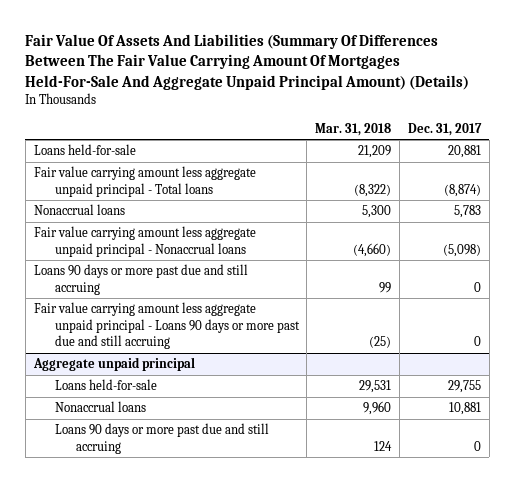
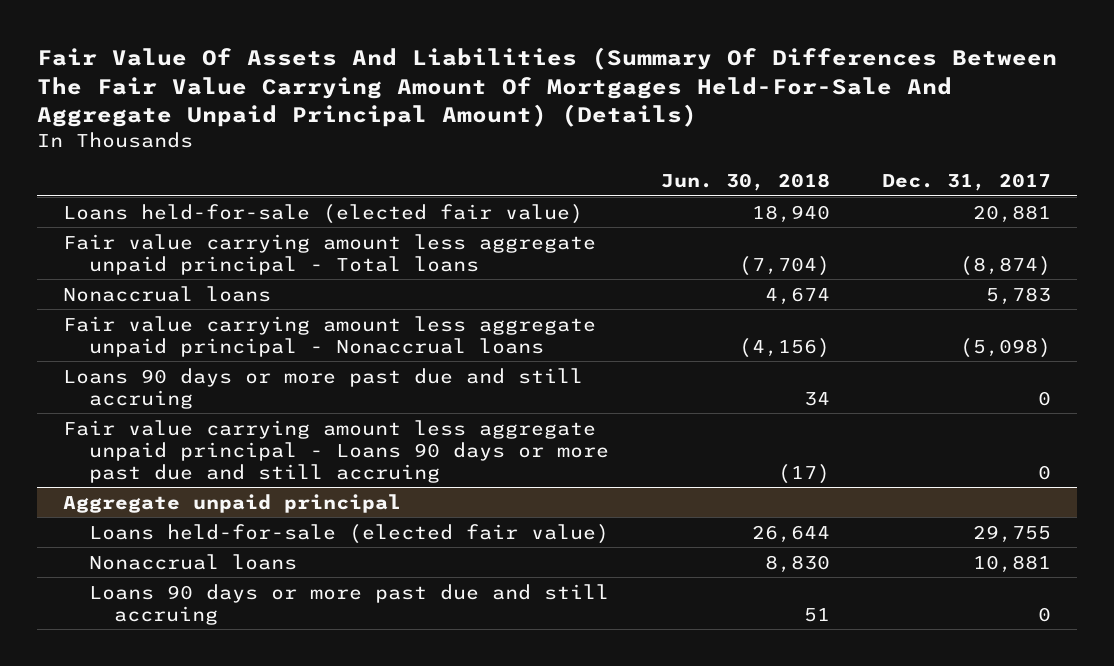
[315,122,392,136] Mar. 31, 2018 -> none
none -> [660,173,830,192] Jun. 30, 2018
[33,144,136,156] Loans held-for-sale -> [62,203,583,224] Loans held-for-sale (elected fair value)
[54,379,157,391] Loans held-for-sale -> [88,523,609,544] Loans held-for-sale (elected fair value)

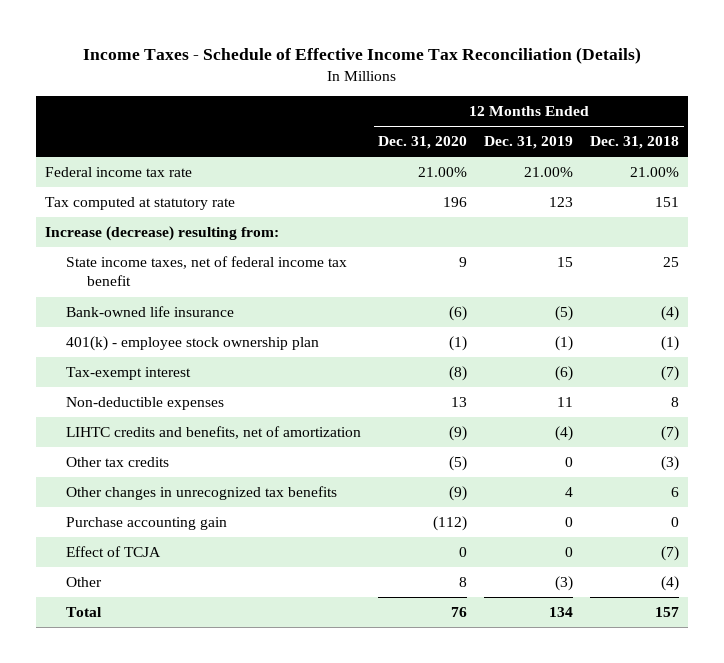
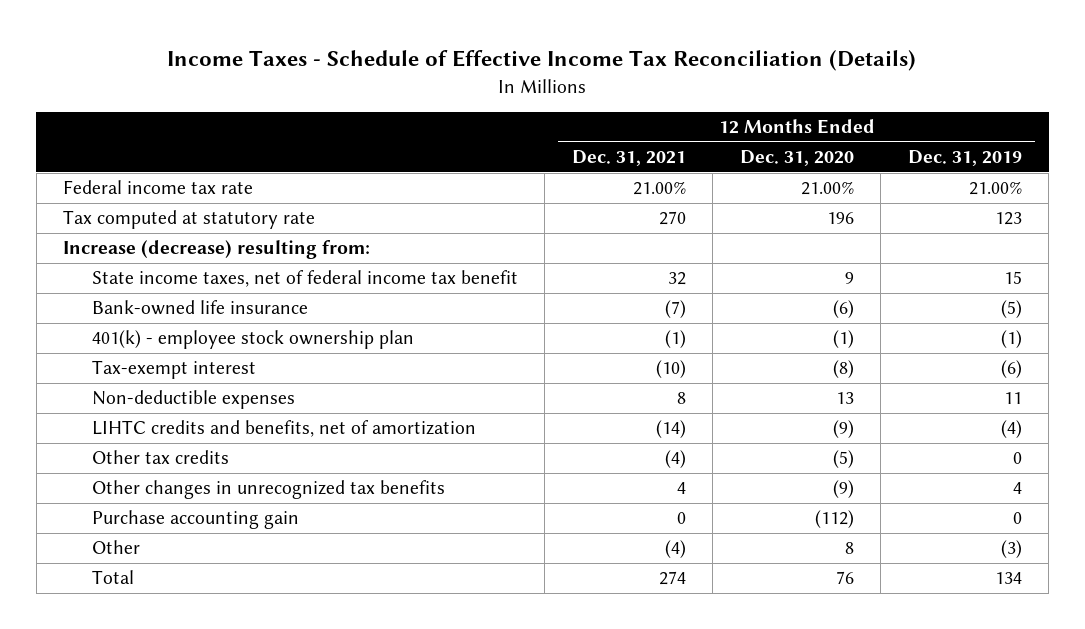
[590,136,680,150] Dec. 31, 2018 -> none
none -> [571,150,686,167] Dec. 31, 2021
[65,546,161,558] Effect of TCJA -> none

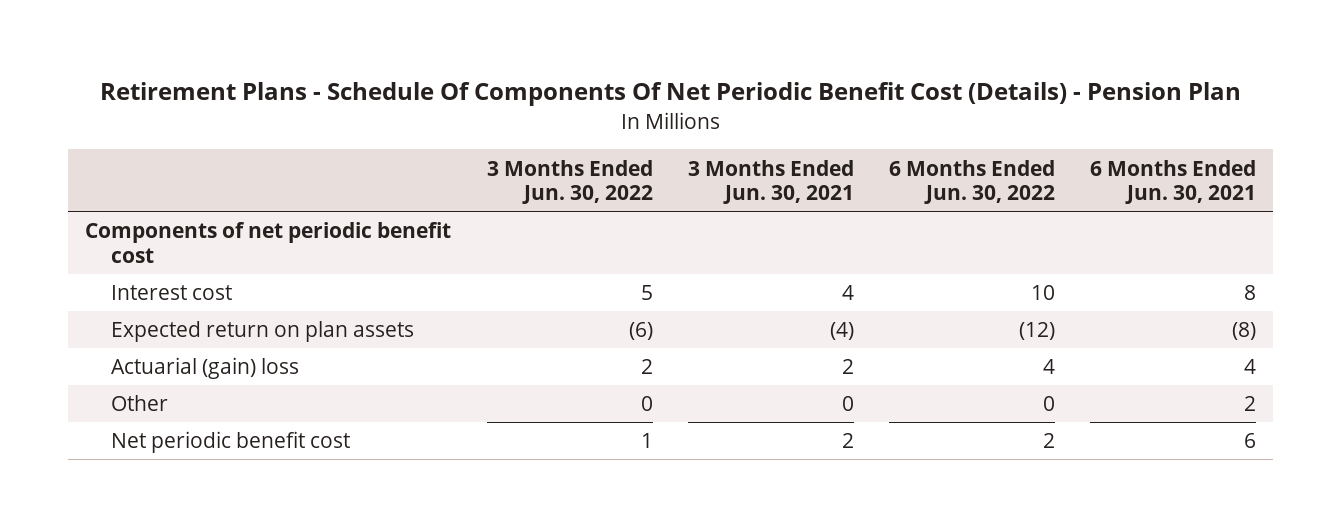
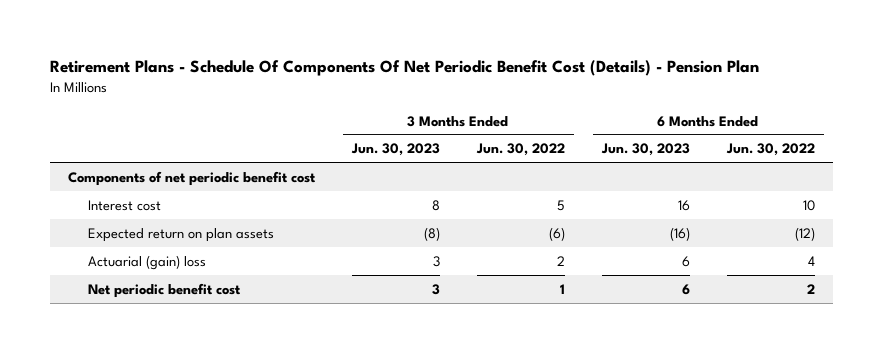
[687,159,854,205] 3 Months Ended Jun. 30, 2021 -> none
[1089,159,1256,205] 6 Months Ended Jun. 30, 2021 -> none
none -> [351,143,441,157] Jun. 30, 2023
none -> [600,143,690,157] Jun. 30, 2023
[111,395,169,412] Other -> none

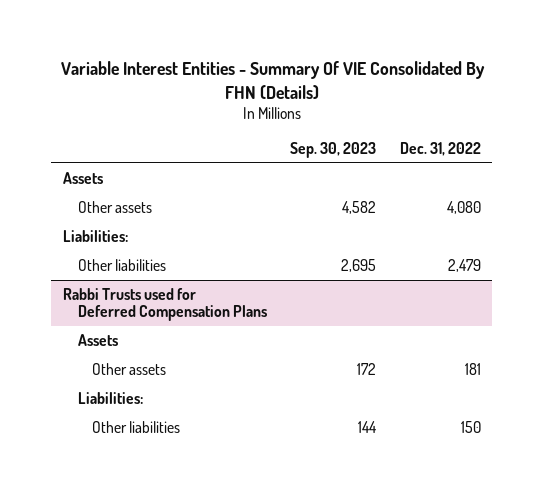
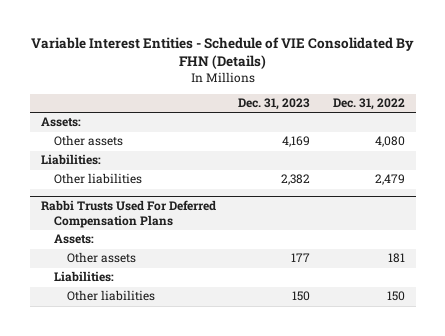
[60,60,485,99] Variable Interest Entities - Summary Of VIE Consolidated By FHN (Details) -> [30,36,414,70] Variable Interest Entities - Schedule of VIE Consolidated By FHN (Details)
[290,142,377,159] Sep. 30, 2023 -> none
none -> [238,98,311,111] Dec. 31, 2023
[62,171,103,184] Assets -> [40,117,81,128] Assets:
[62,287,267,322] Rabbi Trusts used for Deferred Compensation Plans -> [40,200,216,229] Rabbi Trusts Used For Deferred Compensation Plans
[77,333,118,346] Assets -> [54,234,95,245] Assets:

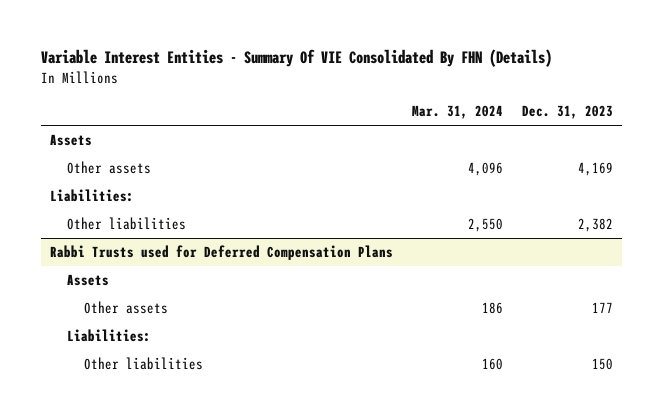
[30,36,414,70] Variable Interest Entities - Schedule of VIE Consolidated By FHN (Details) -> [41,49,553,68] Variable Interest Entities - Summary Of VIE Consolidated By FHN (Details)
[332,98,405,111] Dec. 31, 2022 -> none
none -> [412,105,504,120] Mar. 31, 2024
[40,117,81,128] Assets: -> [50,134,93,147] Assets
[40,200,216,229] Rabbi Trusts Used For Deferred Compensation Plans -> [50,245,394,261] Rabbi Trusts used for Deferred Compensation Plans
[54,234,95,245] Assets: -> [67,274,110,287] Assets

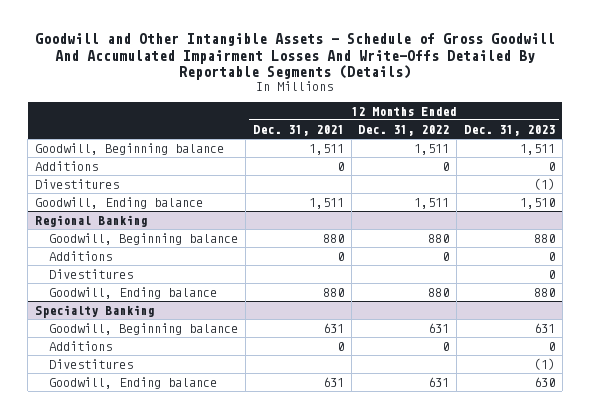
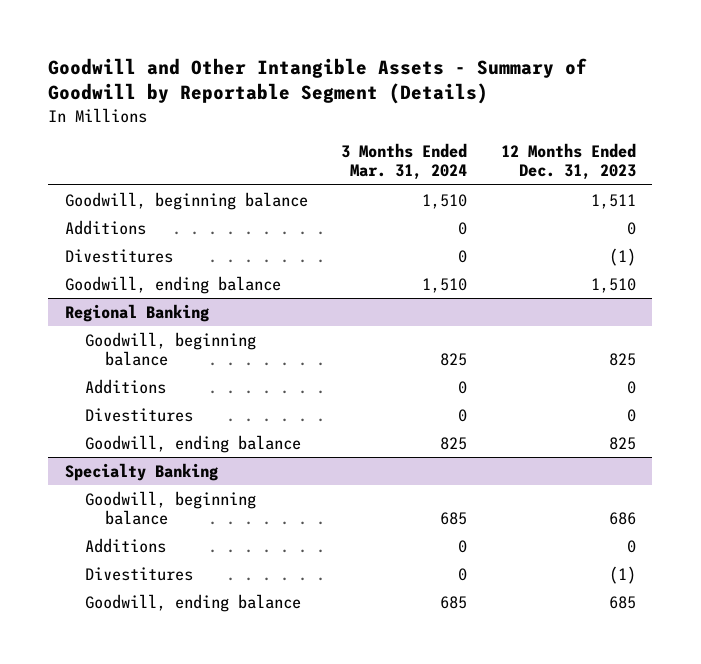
[35,33,556,81] Goodwill and Other Intangible Assets - Schedule of Gross Goodwill And Accumulated Impairment Losses And Write-Offs Detailed By Reportable Segments (Details) -> [48,57,588,105] Goodwill and Other Intangible Assets - Summary of Goodwill by Reportable Segment (Details)
[252,124,344,136] Dec. 31, 2021 -> none
[358,124,450,136] Dec. 31, 2022 -> none
none -> [341,143,468,181] 3 Months Ended Mar. 31, 2024
[35,142,225,155] Goodwill, Beginning balance -> [65,191,309,210] Goodwill, beginning balance
[35,196,204,209] Goodwill, Ending balance -> [65,275,282,294] Goodwill, ending balance
[49,232,239,245] Goodwill, Beginning balance -> [84,331,256,366] Goodwill, beginning balance
[534,233,556,243] 880 -> [608,352,636,366] 825
[49,286,218,299] Goodwill, Ending balance -> [84,434,301,453] Goodwill, ending balance
[534,287,556,297] 880 -> [608,436,636,450] 825
[49,322,239,335] Goodwill, Beginning balance -> [84,490,256,525] Goodwill, beginning balance
[534,322,556,333] 631 -> [608,511,636,525] 686
[49,376,218,389] Goodwill, Ending balance -> [84,593,301,612] Goodwill, ending balance
[534,376,556,387] 630 -> [608,595,636,609] 685

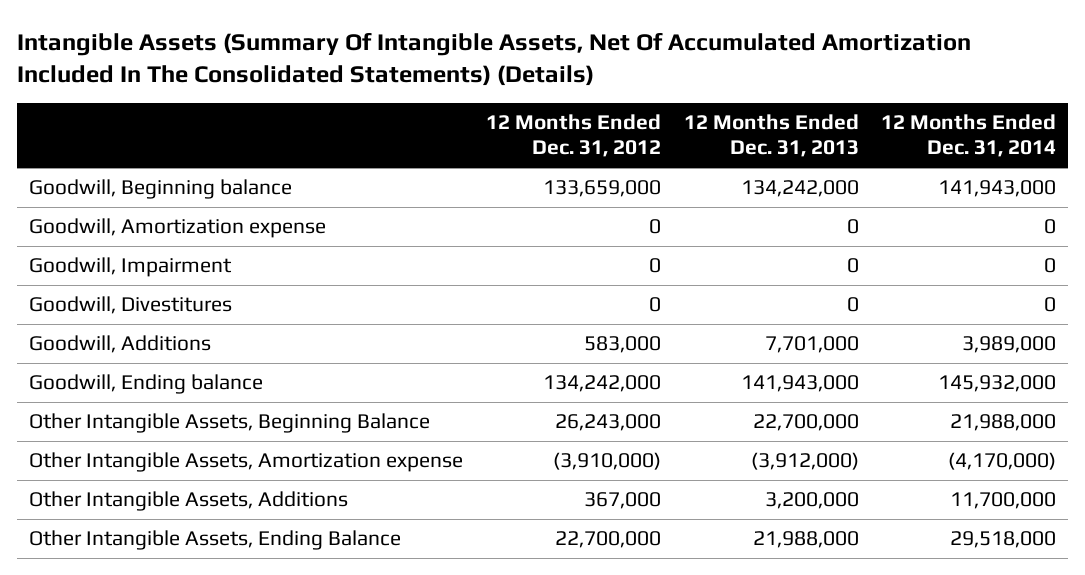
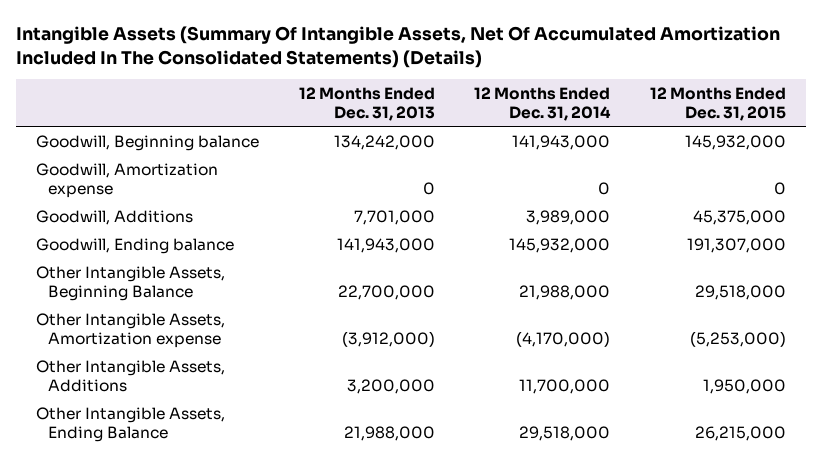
[485,113,661,158] 12 Months Ended Dec. 31, 2012 -> none
none -> [650,86,787,121] 12 Months Ended Dec. 31, 2015
[28,257,232,278] Goodwill, Impairment -> none
[28,296,232,315] Goodwill, Divestitures -> none

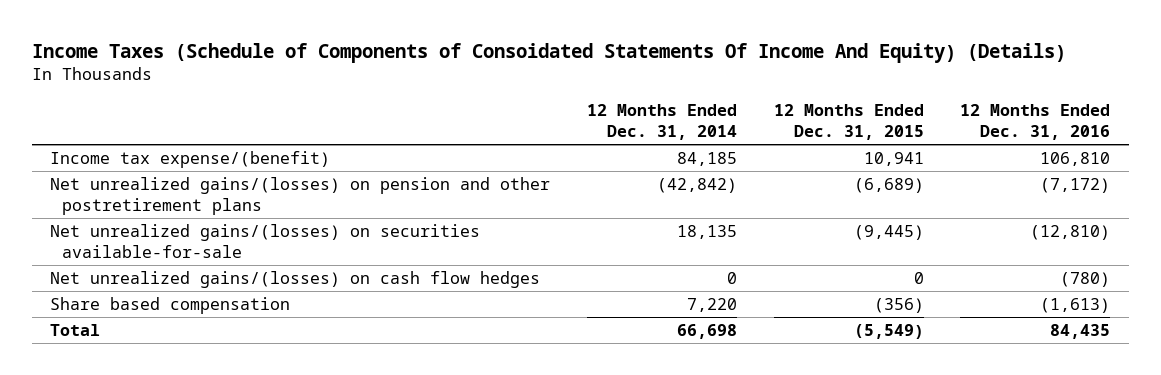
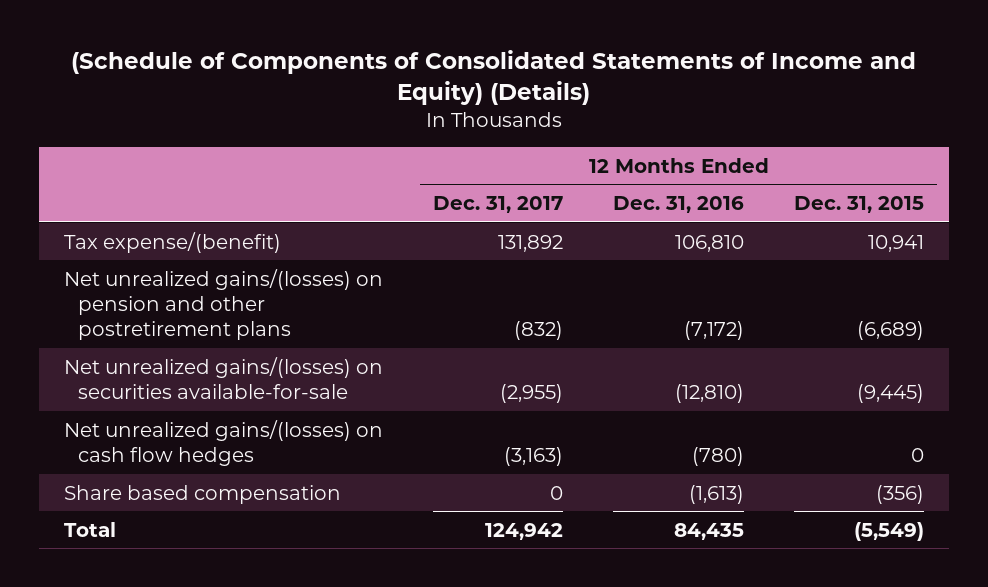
[31,42,1066,63] Income Taxes (Schedule of Components of Consoidated Statements Of Income And Equity) (Details) -> [70,50,916,106] (Schedule of Components of Consolidated Statements of Income and Equity) (Details)
[586,103,737,140] 12 Months Ended Dec. 31, 2014 -> none
none -> [432,195,563,213] Dec. 31, 2017
[50,151,331,169] Income tax expense/(benefit) -> [63,231,281,253] Tax expense/(benefit)

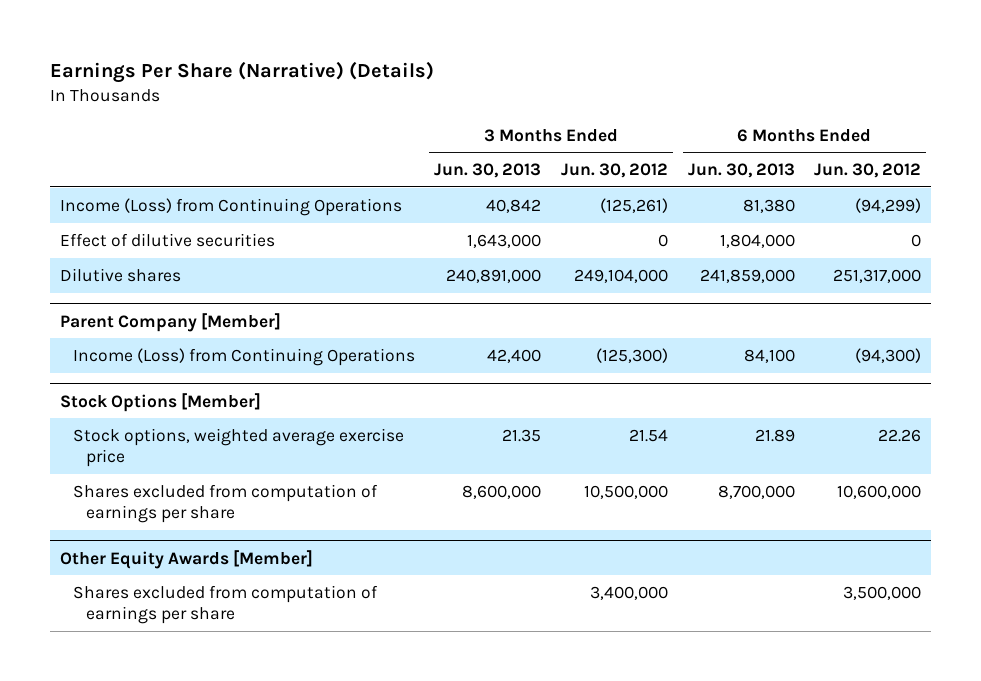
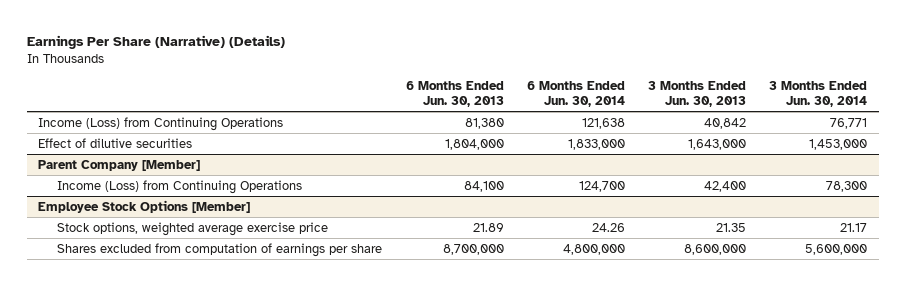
[560,163,668,179] Jun. 30, 2012 -> none
[814,163,922,179] Jun. 30, 2012 -> none
none -> [526,80,625,107] 6 Months Ended Jun. 30, 2014
none -> [769,80,868,107] 3 Months Ended Jun. 30, 2014
[59,267,181,282] Dilutive shares -> none
[59,392,261,412] Stock Options [Member] -> [38,199,251,213] Employee Stock Options [Member]
[59,549,313,569] Other Equity Awards [Member] -> none
[72,584,378,625] Shares excluded from computation of earnings per share -> none

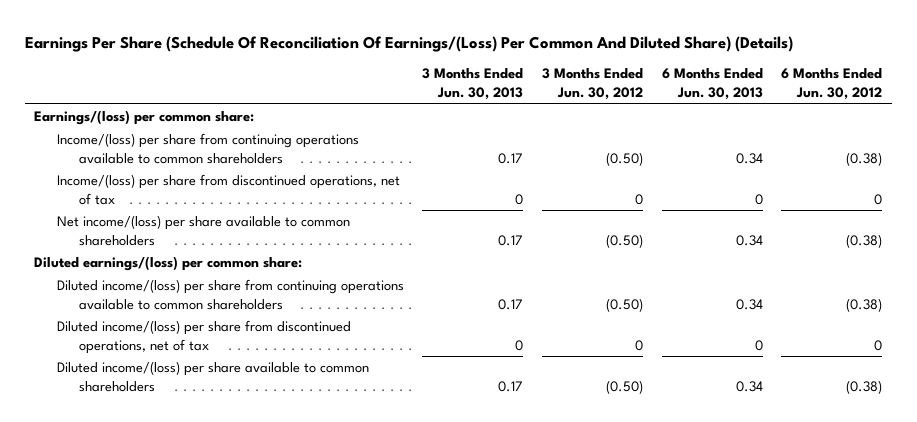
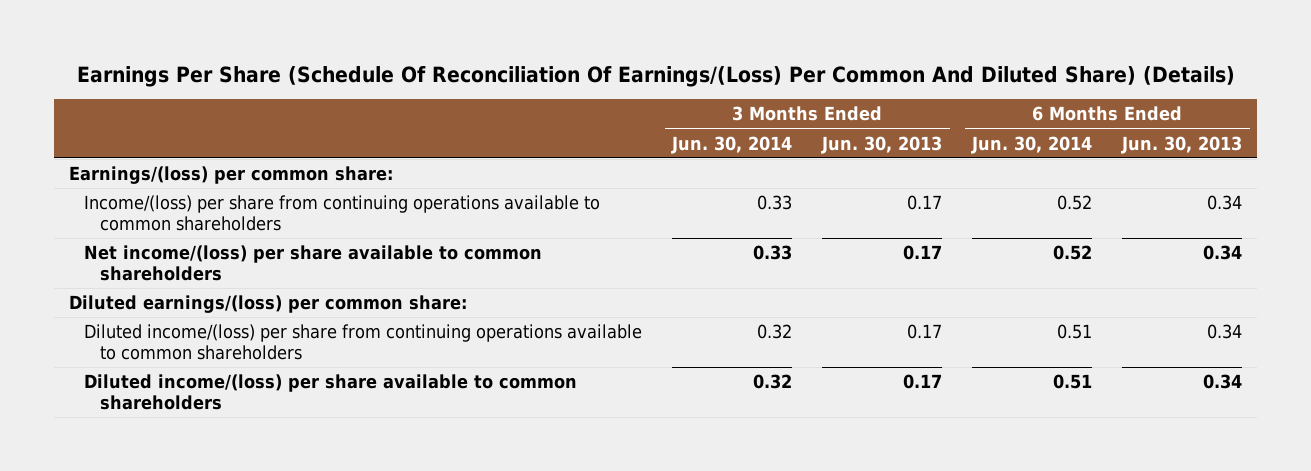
[542,68,644,101] 3 Months Ended Jun. 30, 2012 -> none
[781,68,883,101] 6 Months Ended Jun. 30, 2012 -> none
none -> [671,135,793,154] Jun. 30, 2014
none -> [971,135,1093,154] Jun. 30, 2014
[56,174,400,205] Income/(loss) per share from discontinued operations, net of tax -> none
[56,320,351,354] Diluted income/(loss) per share from discontinued operations, net of tax -> none

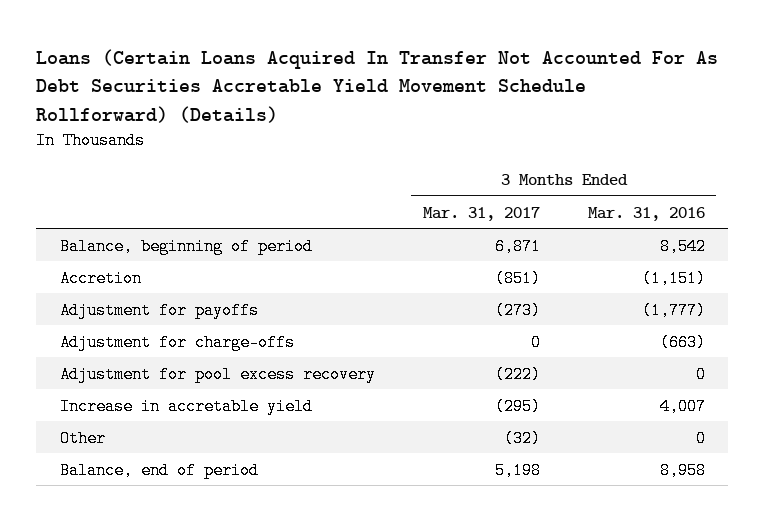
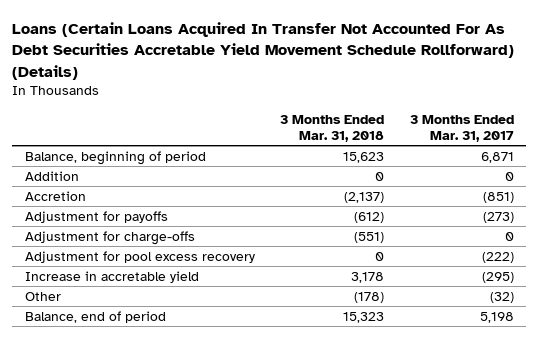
[587,206,705,221] Mar. 31, 2016 -> none
none -> [280,114,385,143] 3 Months Ended Mar. 31, 2018
none -> [24,170,79,181] Addition

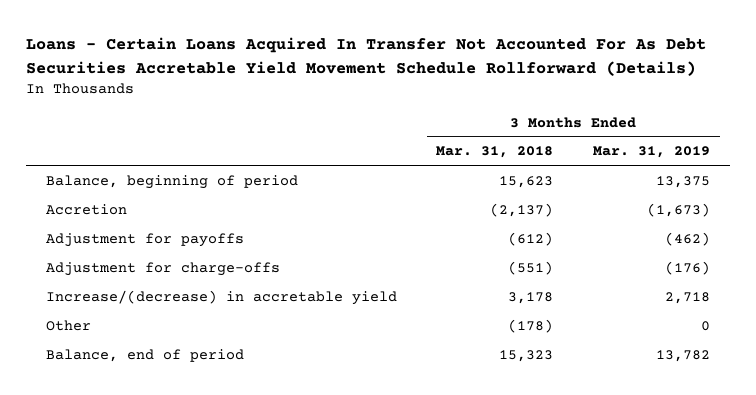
[12,21,515,80] Loans (Certain Loans Acquired In Transfer Not Accounted For As Debt Securities Accretable Yield Movement Schedule Rollforward) (Details) -> [26,37,707,76] Loans - Certain Loans Acquired In Transfer Not Accounted For As Debt Securities Accretable Yield Movement Schedule Rollforward (Details)
[409,114,514,143] 3 Months Ended Mar. 31, 2017 -> none
none -> [592,146,710,159] Mar. 31, 2019
[24,170,79,181] Addition -> none
[24,250,255,263] Adjustment for pool excess recovery -> none
[24,270,199,283] Increase in accretable yield -> [45,289,397,305] Increase/(decrease) in accretable yield

